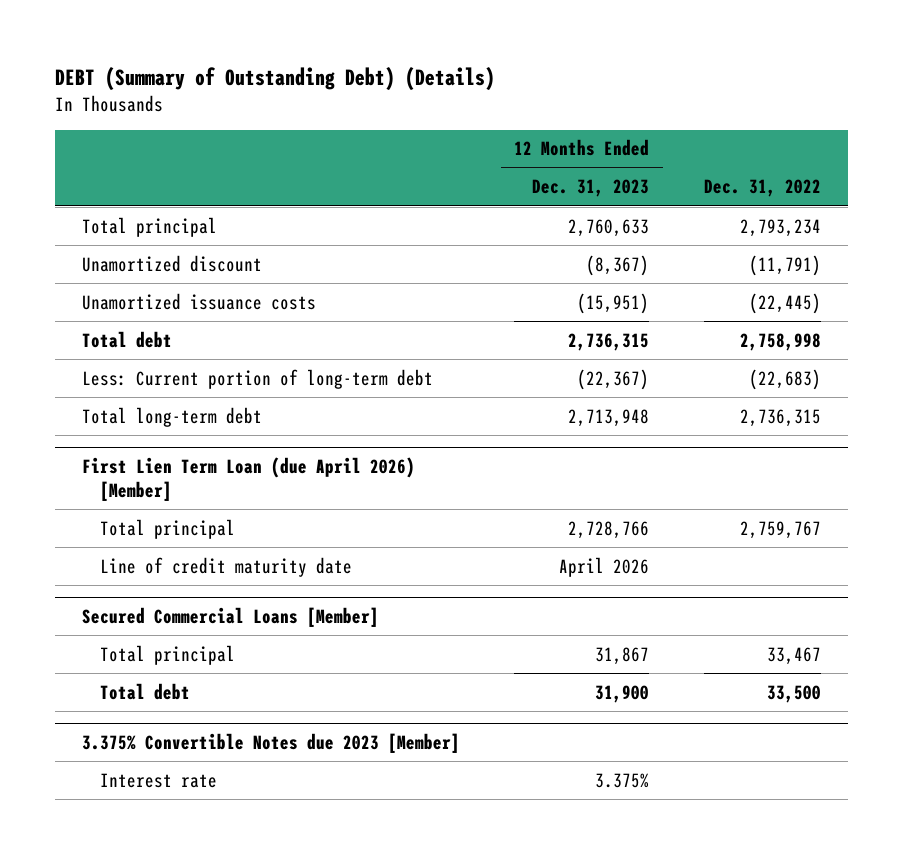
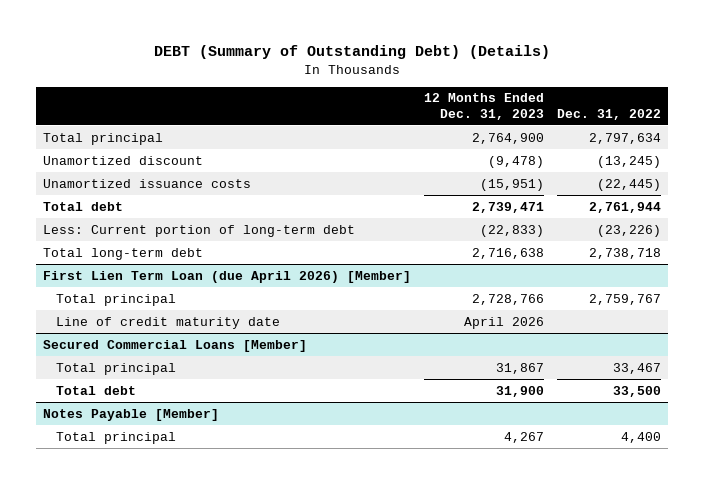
[568,218,650,237] 2,760,633 -> [472,132,545,144] 2,764,900
[739,218,821,237] 2,793,234 -> [589,132,662,144] 2,797,634
[586,254,650,276] (8,367) -> [488,155,545,168] (9,478)
[748,254,821,276] (11,791) -> [597,155,662,168] (13,245)
[568,332,650,351] 2,736,315 -> [472,201,545,213] 2,739,471
[739,332,821,351] 2,758,998 -> [589,201,662,213] 2,761,944
[577,368,650,390] (22,367) -> [480,224,545,237] (22,833)
[748,368,821,390] (22,683) -> [597,224,662,237] (23,226)
[568,408,650,427] 2,713,948 -> [472,247,545,259] 2,716,638
[739,408,821,427] 2,736,315 -> [589,247,662,259] 2,738,718
[82,732,461,753] 3.375% Convertible Notes due 2023 [Member] -> none
[99,772,217,788] Interest rate -> none
none -> [42,408,219,421] Notes Payable [Member]
none -> [56,431,177,444] Total principal

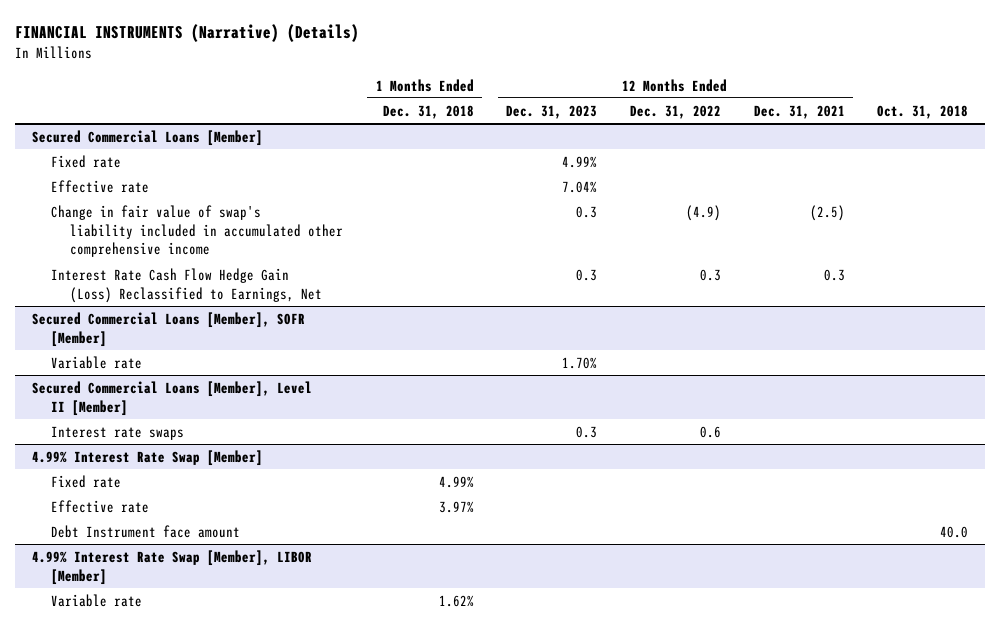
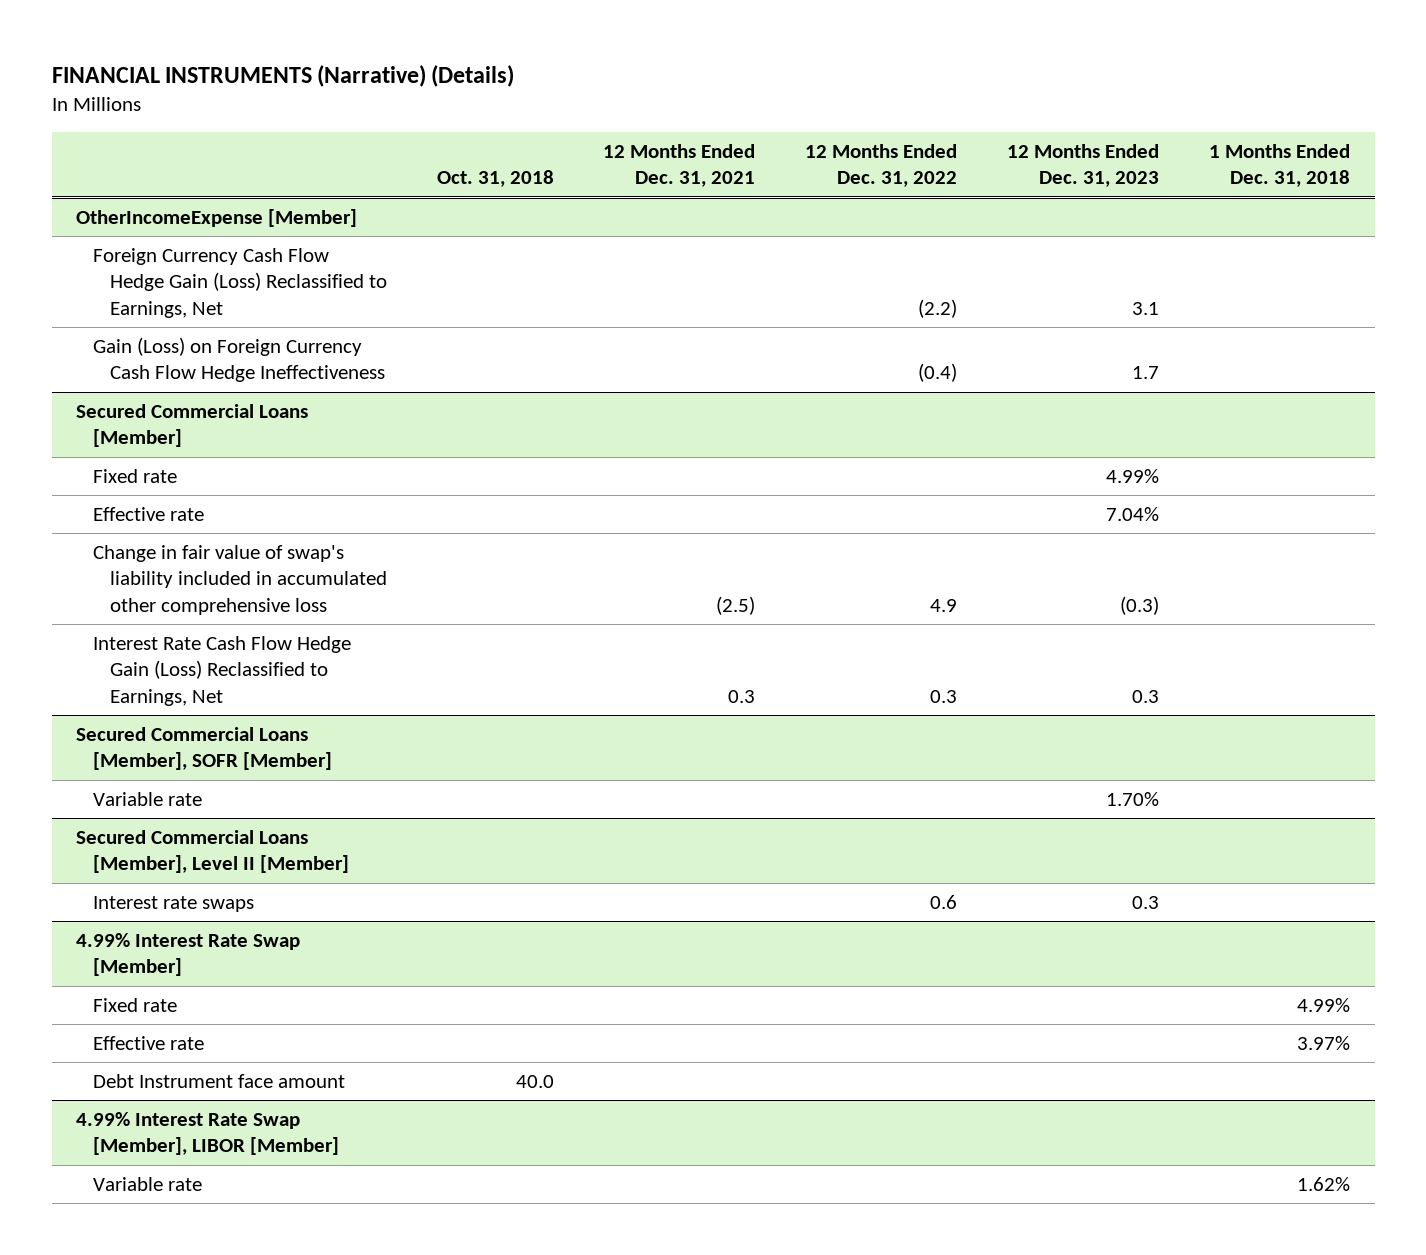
none -> [76,208,358,227] OtherIncomeExpense [Member]
none -> [93,247,387,318] Foreign Currency Cash Flow Hedge Gain (Loss) Reclassified to Earnings, Net
none -> [93,336,385,383] Gain (Loss) on Foreign Currency Cash Flow Hedge Ineffectiveness
[50,204,343,258] Change in fair value of swap's liability included in accumulated other comprehensive income -> [93,544,387,615] Change in fair value of swap's liability included in accumulated other comprehensive loss
[576,205,598,218] 0.3 -> [1120,595,1160,615] (0.3)
[685,204,721,221] (4.9) -> [930,598,958,612] 4.9

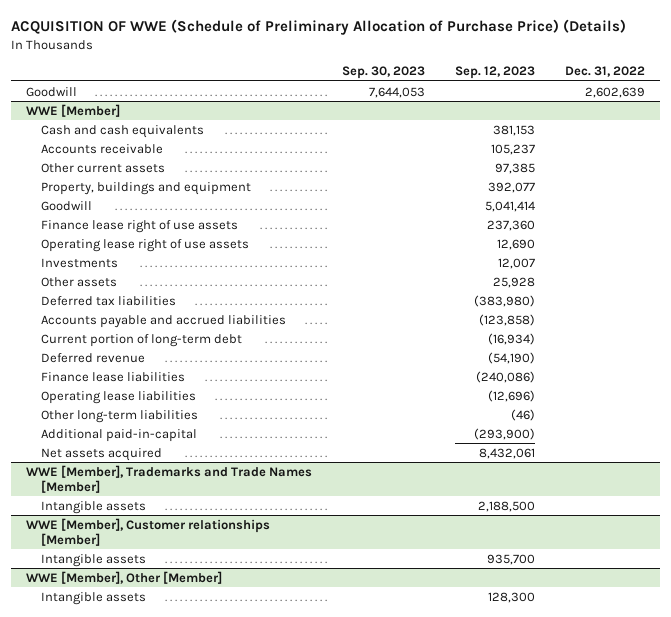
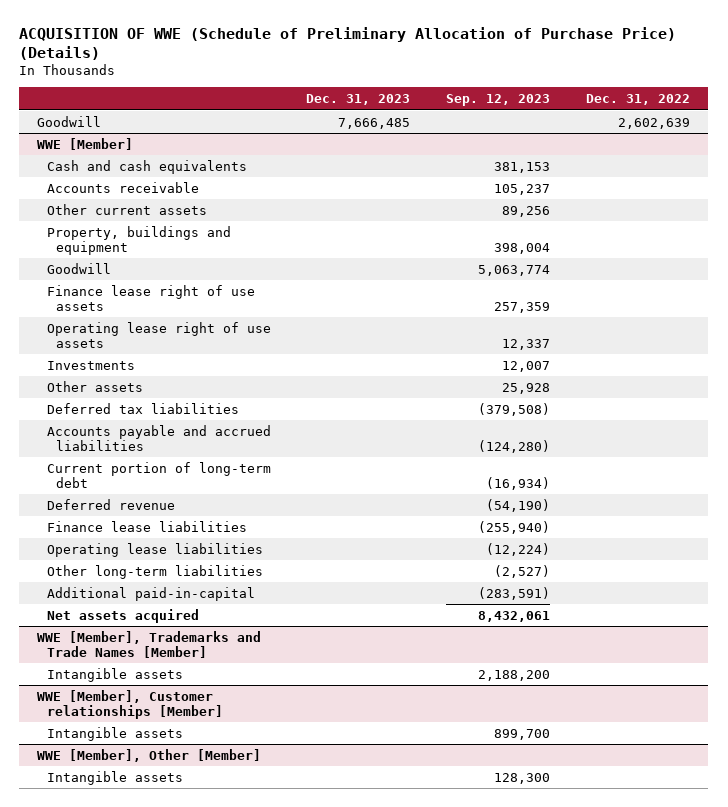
[341,66,425,80] Sep. 30, 2023 -> none
none -> [306,93,411,105] Dec. 31, 2023
[495,162,536,174] 97,385 -> [502,205,551,217] 89,256
[488,181,536,193] 392,077 -> [494,242,551,254] 398,004
[485,200,536,212] 5,041,414 -> [478,264,551,276] 5,063,774
[487,219,536,231] 237,360 -> [494,301,551,313] 257,359
[497,238,536,250] 12,690 -> [502,338,551,350] 12,337
[474,294,536,307] (383,980) -> [478,402,551,416] (379,508)
[479,313,536,326] (123,858) -> [478,439,551,453] (124,280)
[476,370,536,383] (240,086) -> [478,520,551,534] (255,940)
[488,389,536,402] (12,696) -> [486,542,551,556] (12,224)
[511,408,536,421] (46) -> [494,564,551,578] (2,527)
[474,427,536,440] (293,900) -> [478,586,551,600] (283,591)
[478,500,536,512] 2,188,500 -> [478,669,551,681] 2,188,200
[487,553,536,565] 935,700 -> [494,728,551,740] 899,700

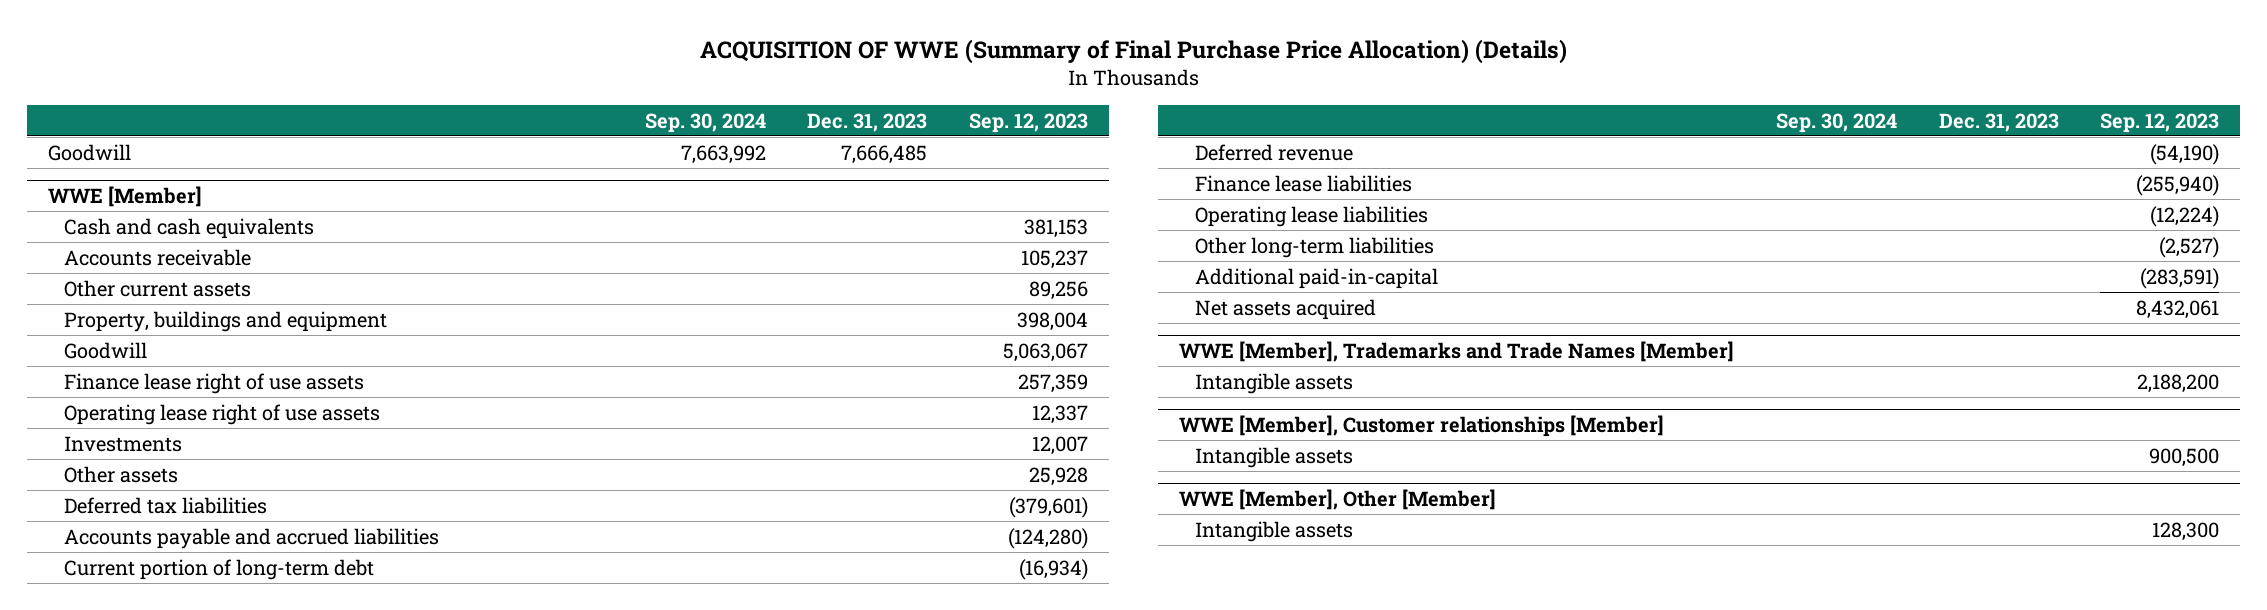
[19,26,677,61] ACQUISITION OF WWE (Schedule of Preliminary Allocation of Purchase Price) (Details) -> [699,39,1567,65] ACQUISITION OF WWE (Summary of Final Purchase Price Allocation) (Details)
[586,93,691,105] Dec. 31, 2022 -> none
none -> [644,112,766,133] Sep. 30, 2024
[478,264,551,276] 5,063,774 -> [1002,342,1088,362] 5,063,067
[478,402,551,416] (379,508) -> [1008,496,1088,518] (379,601)
[494,728,551,740] 899,700 -> [2149,447,2220,467] 900,500

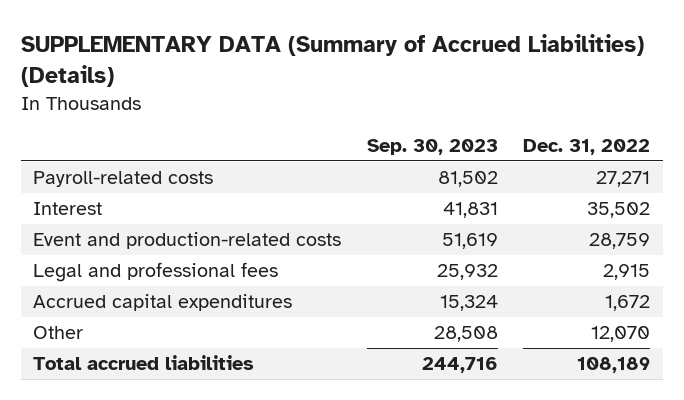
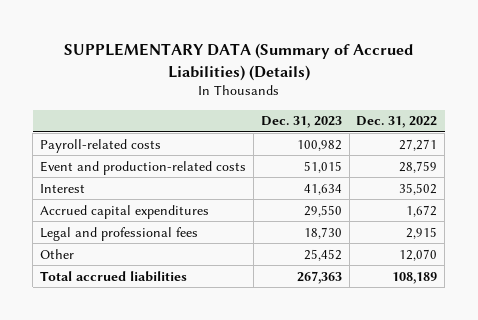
[366,139,498,156] Sep. 30, 2023 -> none
none -> [260,116,342,129] Dec. 31, 2023
[33,202,103,216] Interest -> [40,183,86,193] Interest
[33,262,279,283] Legal and professional fees -> [40,226,199,241] Legal and professional fees

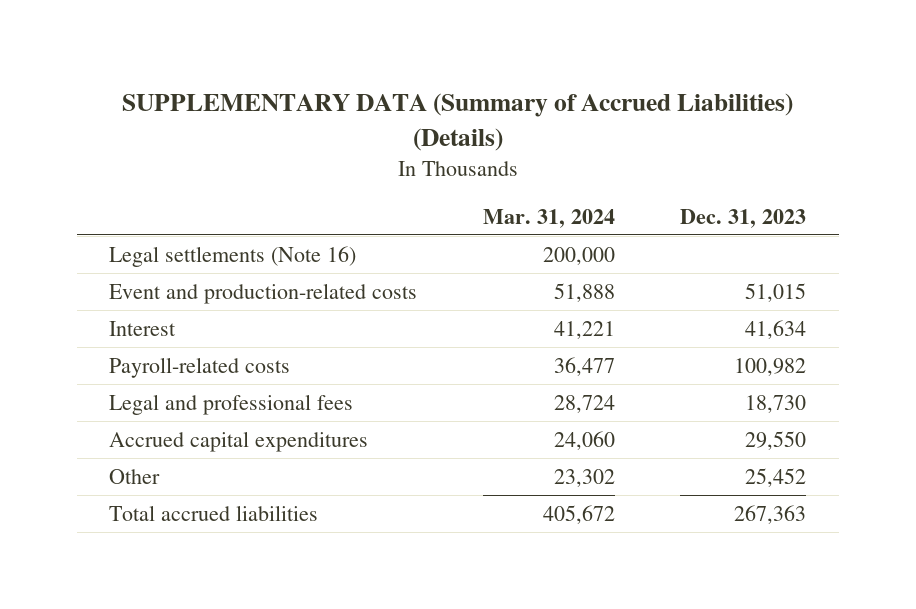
[356,116,438,129] Dec. 31, 2022 -> none
none -> [482,208,615,228] Mar. 31, 2024
none -> [109,245,357,267] Legal settlements (Note 16)
[40,138,162,153] Payroll-related costs -> [109,356,291,378] Payroll-related costs
[40,204,210,219] Accrued capital expenditures -> [109,430,369,452] Accrued capital expenditures

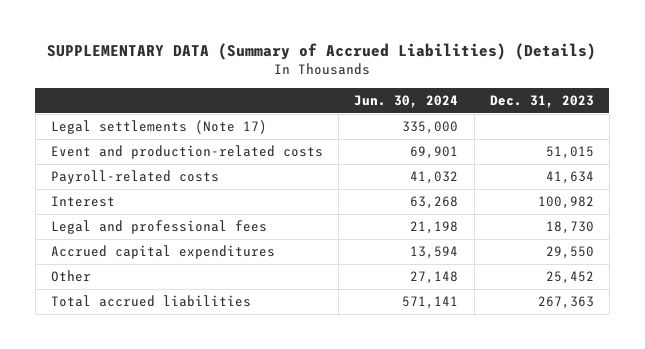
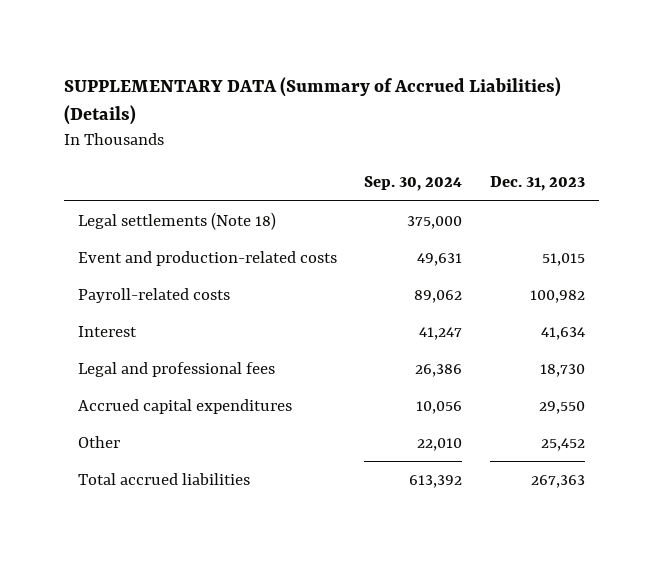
[354,94,459,108] Jun. 30, 2024 -> none
none -> [364,176,463,192] Sep. 30, 2024
[51,120,268,135] Legal settlements (Note 17) -> [77,211,276,230] Legal settlements (Note 18)
[545,171,594,185] 41,634 -> [530,289,586,303] 100,982
[537,196,594,210] 100,982 -> [541,326,586,340] 41,634

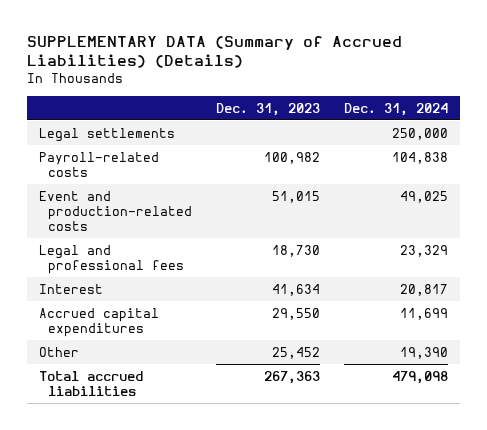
[364,176,463,192] Sep. 30, 2024 -> none
none -> [343,102,448,116] Dec. 31, 2024
[77,211,276,230] Legal settlements (Note 18) -> [39,127,176,142] Legal settlements
[77,250,337,266] Event and production-related costs -> [39,190,193,232] Event and production-related costs
[77,325,137,337] Interest -> [39,283,104,294] Interest

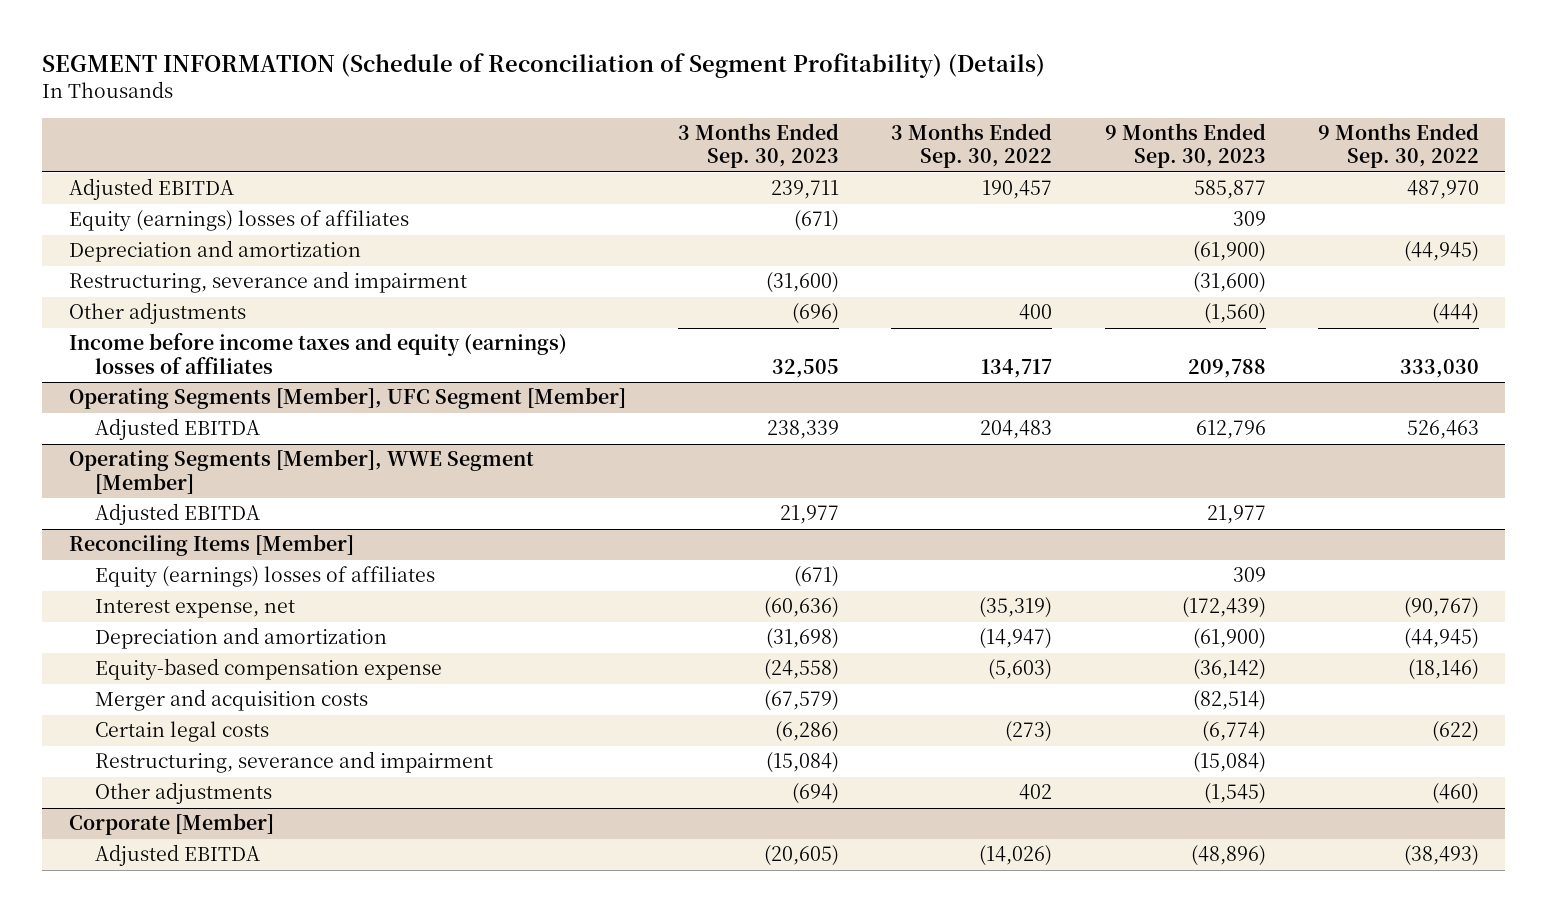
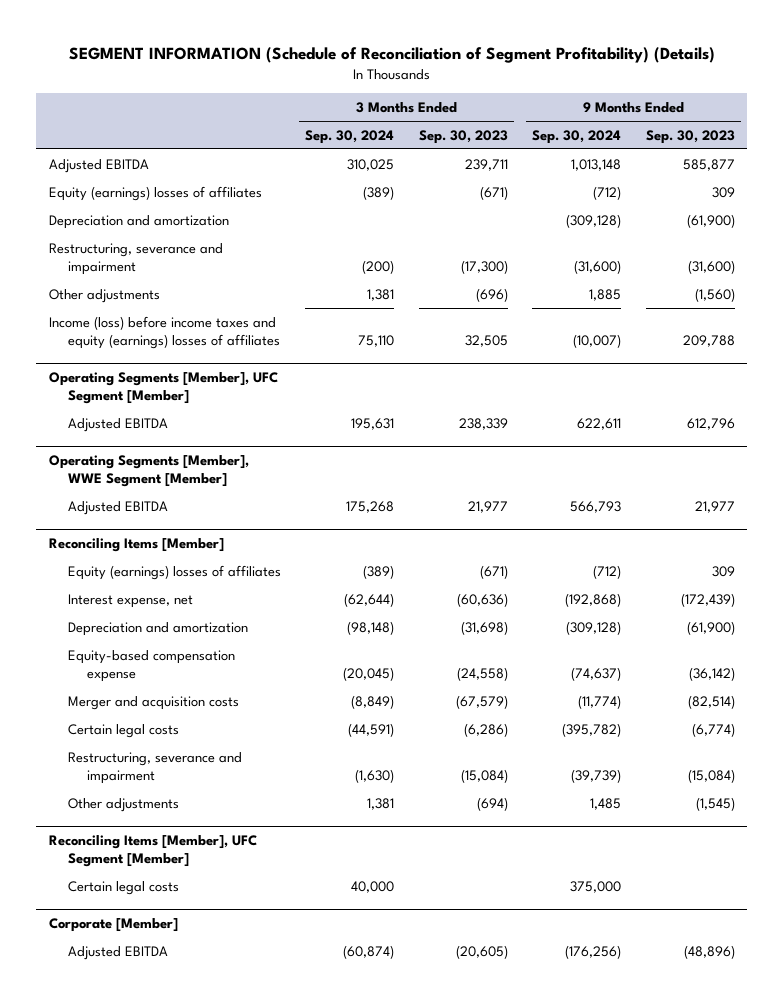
[891,123,1053,169] 3 Months Ended Sep. 30, 2022 -> none
[1317,123,1479,169] 9 Months Ended Sep. 30, 2022 -> none
none -> [305,129,395,144] Sep. 30, 2024
none -> [532,129,622,144] Sep. 30, 2024
[765,272,839,294] (31,600) -> [460,260,508,275] (17,300)
[68,333,567,374] Income before income taxes and equity (earnings) losses of affiliates -> [48,315,280,350] Income (loss) before income taxes and equity (earnings) losses of affiliates
none -> [48,834,257,868] Reconciling Items [Member], UFC Segment [Member]
none -> [67,880,179,895] Certain legal costs

